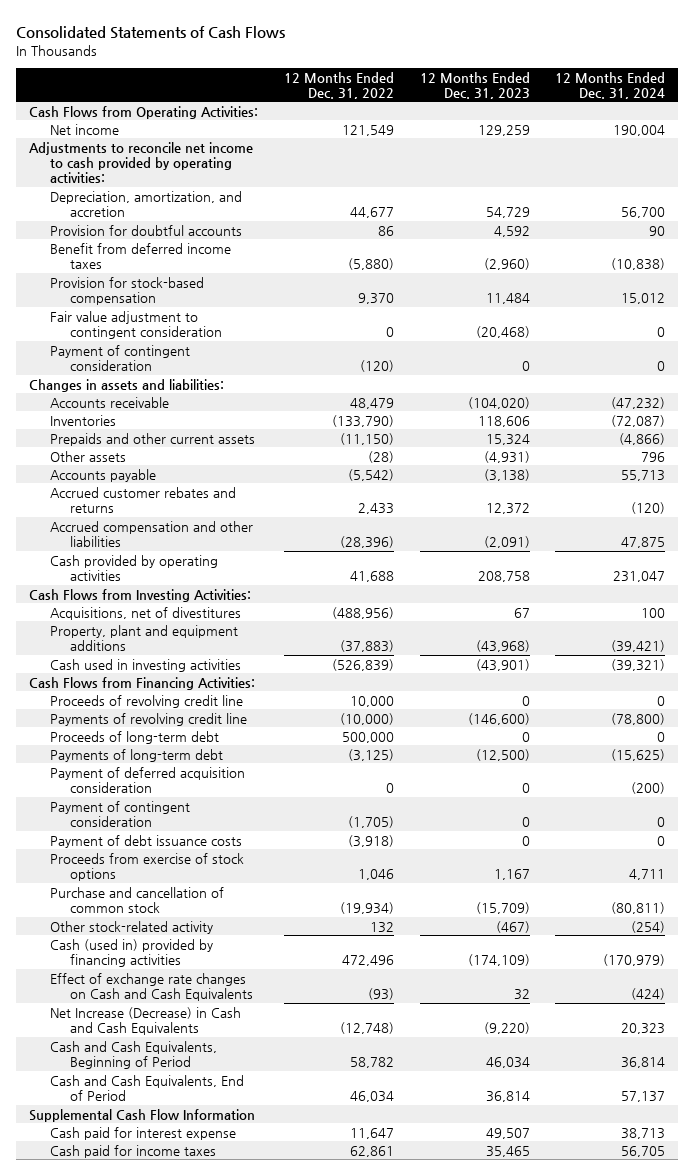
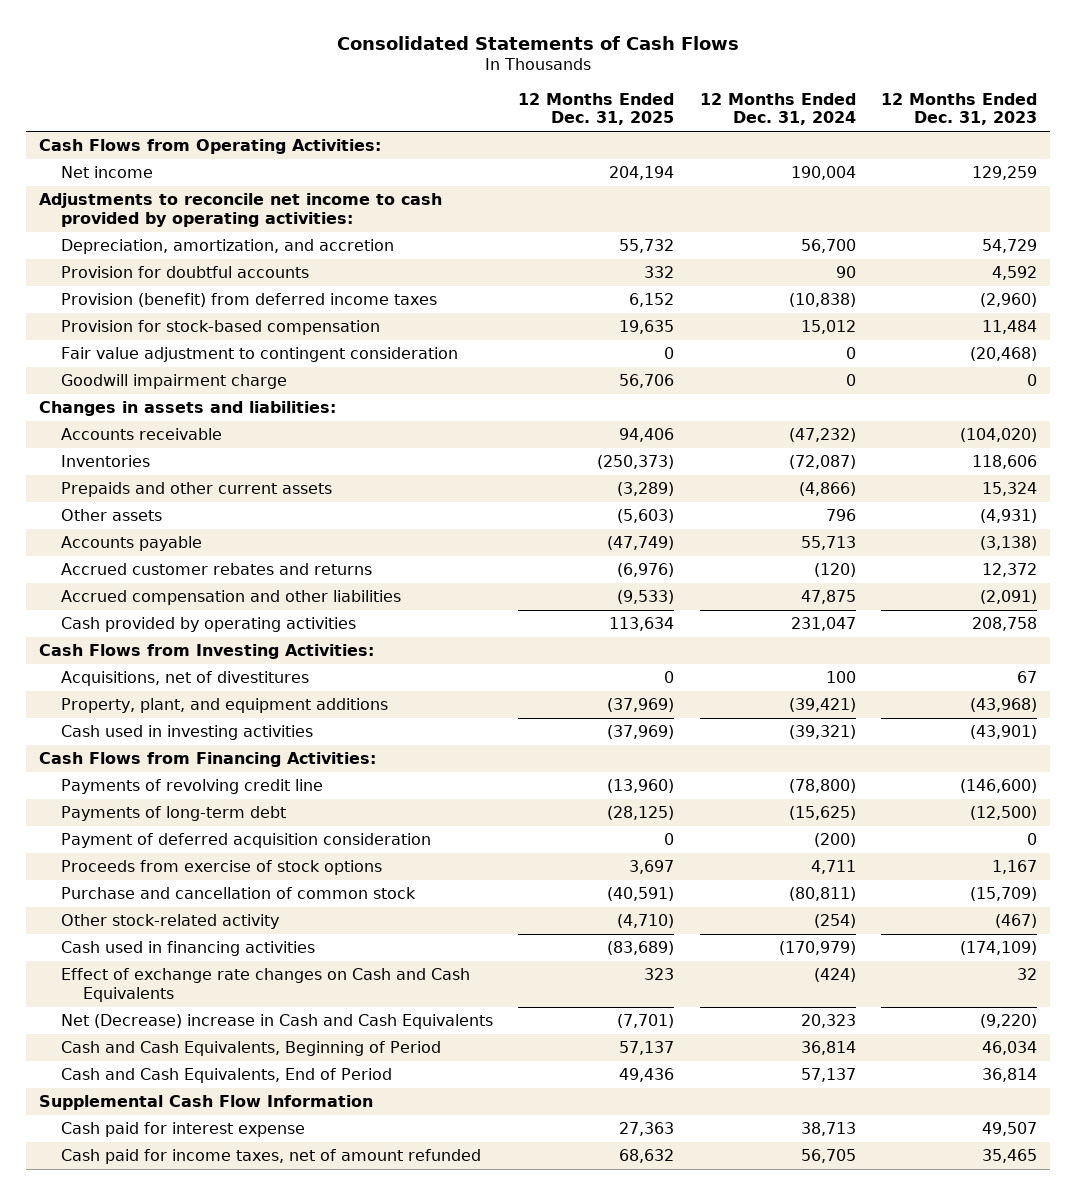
[283,71,394,99] 12 Months Ended Dec. 31, 2022 -> none
none -> [518,92,675,126] 12 Months Ended Dec. 31, 2025
[49,242,231,270] Benefit from deferred income taxes -> [60,293,437,308] Provision (benefit) from deferred income taxes
[49,344,190,372] Payment of contingent consideration -> none
none -> [60,374,287,390] Goodwill impairment charge
[49,624,238,652] Property, plant and equipment additions -> [60,698,388,714] Property, plant, and equipment additions
[49,694,243,708] Proceeds of revolving credit line -> none
[49,730,219,744] Proceeds of long-term debt -> none
[49,800,190,828] Payment of contingent consideration -> none
[49,834,242,848] Payment of debt issuance costs -> none
[49,938,213,968] Cash (used in) provided by financing activities -> [60,941,315,957] Cash used in financing activities
[49,1006,241,1036] Net Increase (Decrease) in Cash and Cash Equivalents -> [60,1014,493,1030] Net (Decrease) increase in Cash and Cash Equivalents
[49,1144,216,1158] Cash paid for income taxes -> [60,1149,481,1165] Cash paid for income taxes, net of amount refunded

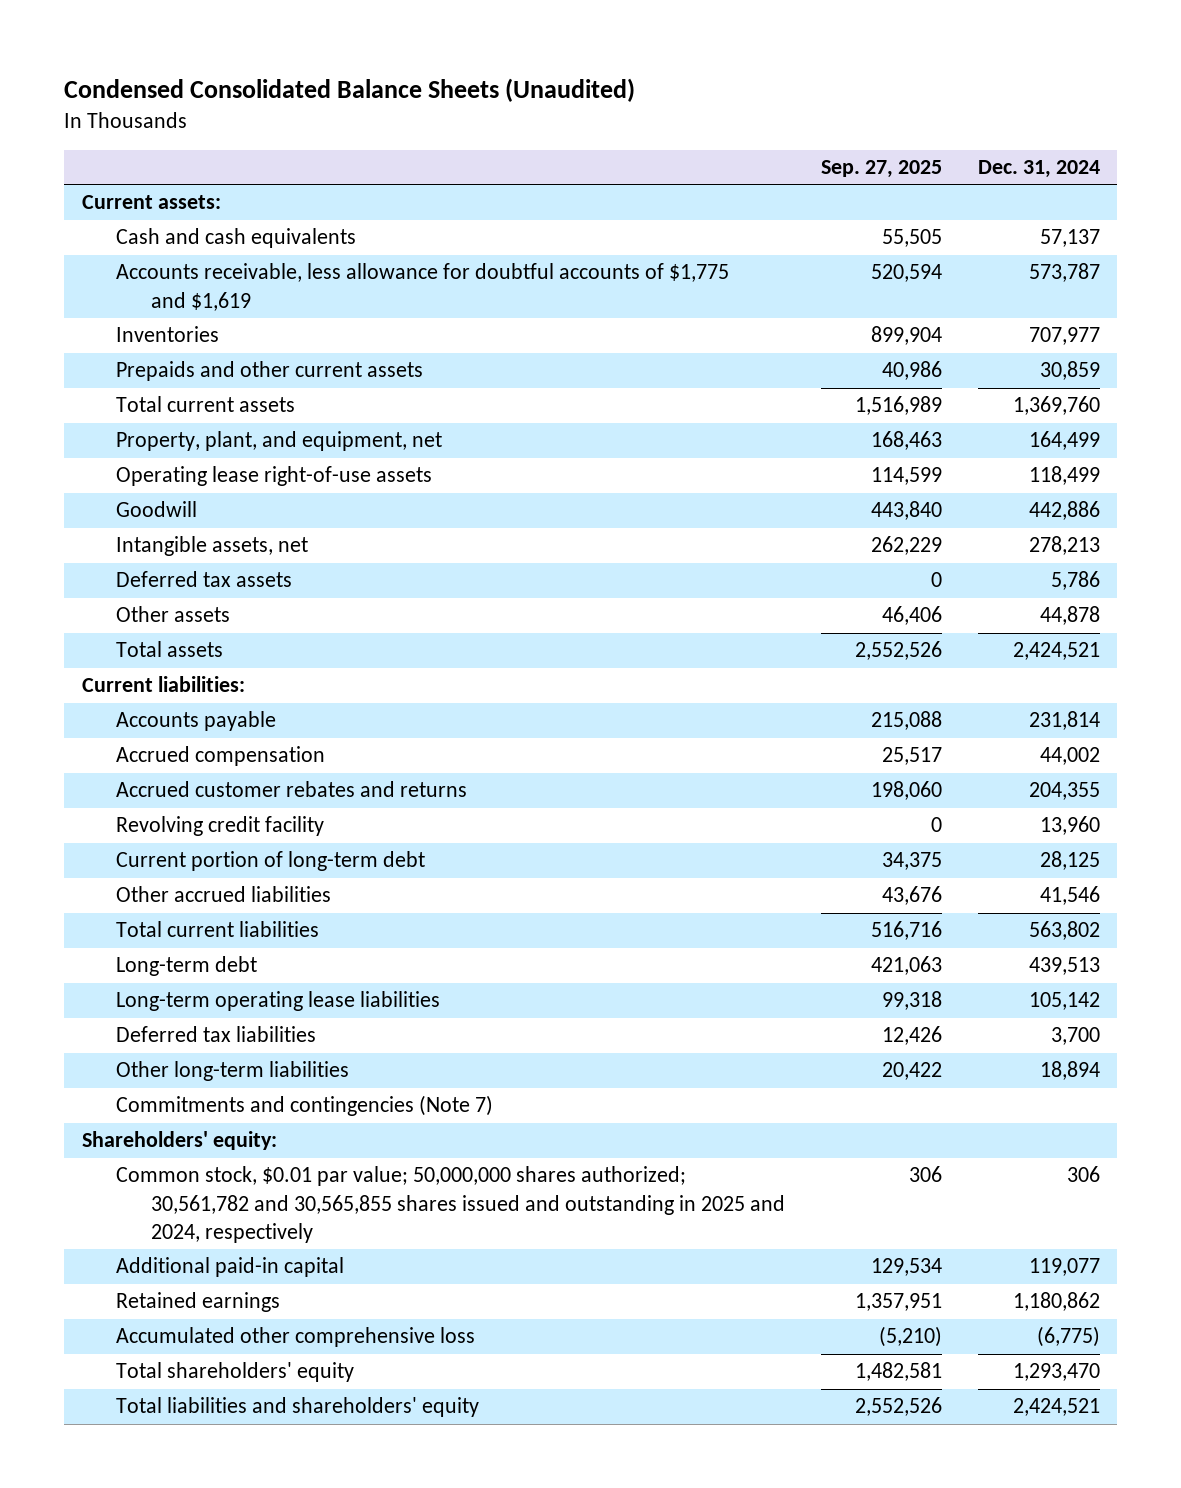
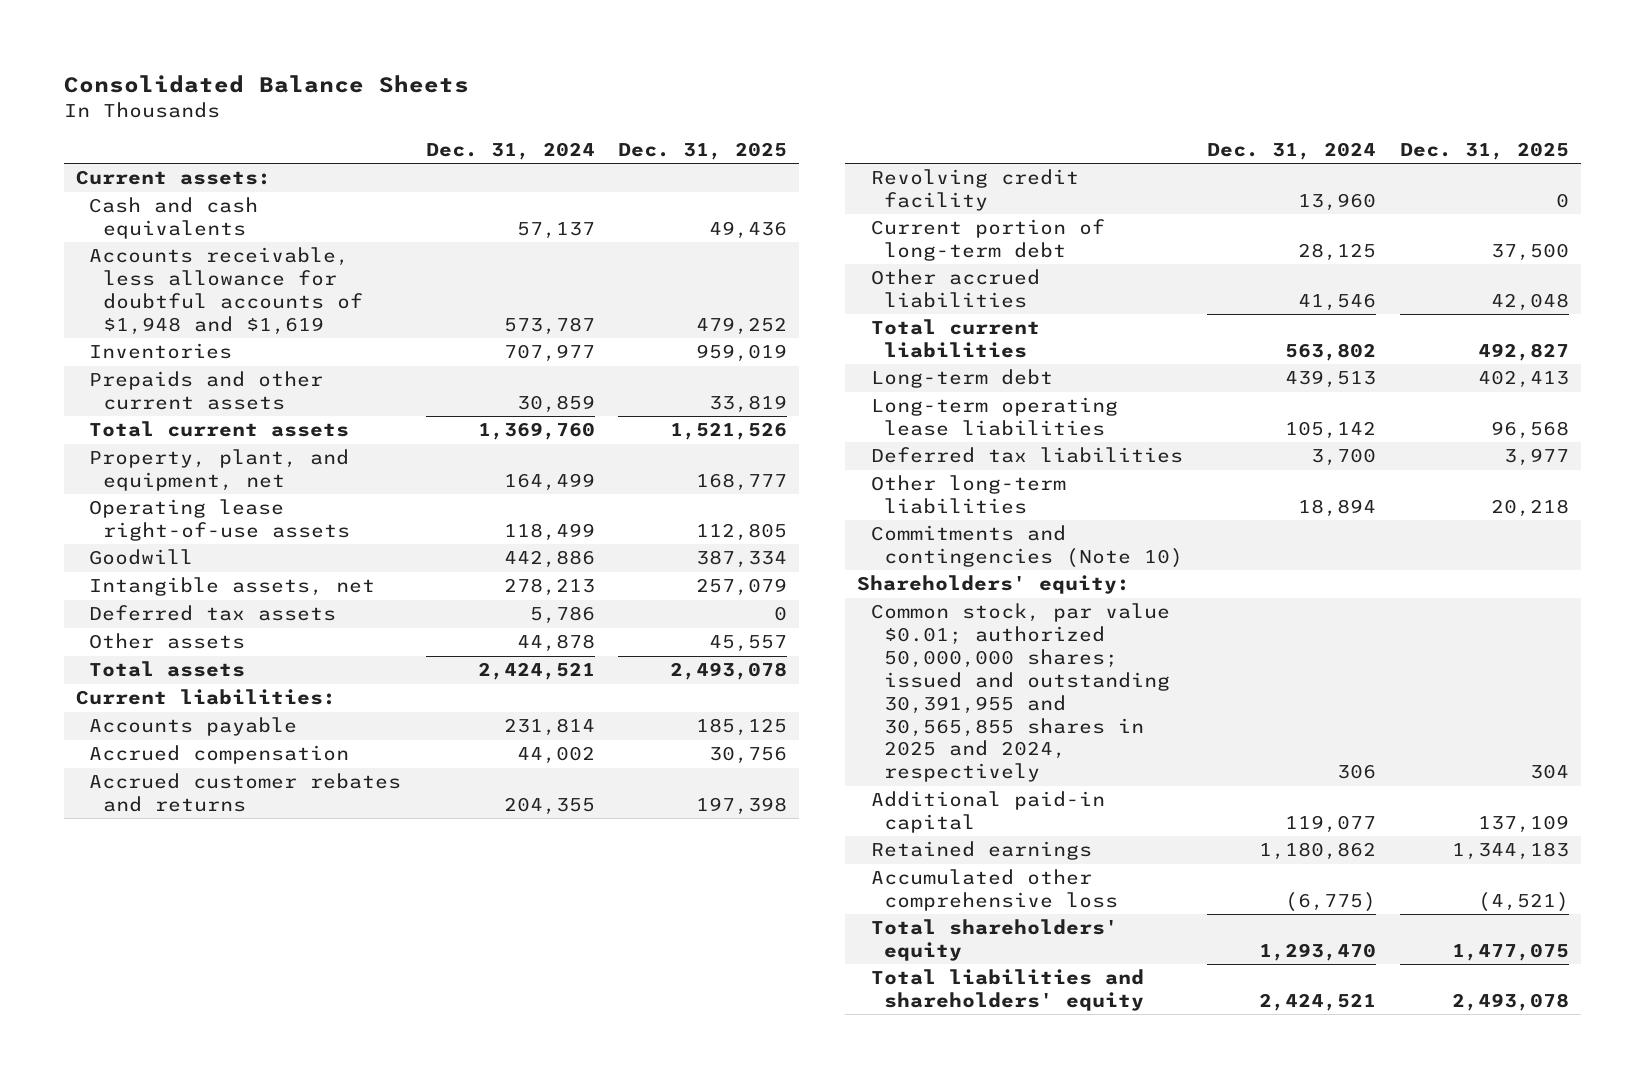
[63,78,635,103] Condensed Consolidated Balance Sheets (Unaudited) -> [63,75,469,94] Consolidated Balance Sheets
[820,160,942,179] Sep. 27, 2025 -> none
none -> [618,141,788,160] Dec. 31, 2025
[116,263,730,311] Accounts receivable, less allowance for doubtful accounts of $1,775 and $1,619 -> [89,247,363,335] Accounts receivable, less allowance for doubtful accounts of $1,948 and $1,619
[116,1095,494,1117] Commitments and contingencies (Note 7) -> [870,525,1184,569] Commitments and contingencies (Note 10)
[116,1166,786,1243] Common stock, $0.01 par value; 50,000,000 shares authorized; 30,561,782 and 30,565,855 shares issued and outstanding in 2025 and 2024, respectively -> [870,603,1171,783] Common stock, par value $0.01; authorized 50,000,000 shares; issued and outstanding 30,391,955 and 30,565,855 shares in 2025 and 2024, respectively

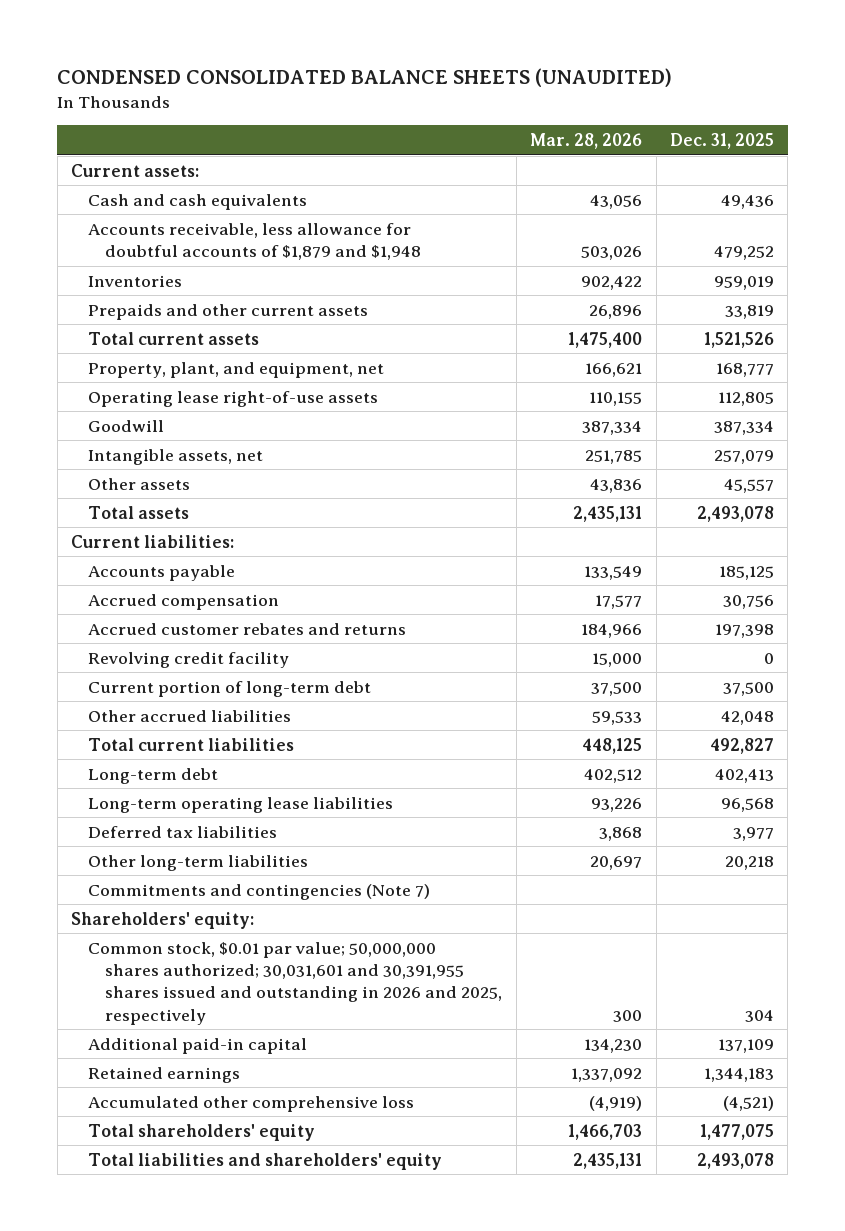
[63,75,469,94] Consolidated Balance Sheets -> [57,68,673,88] CONDENSED CONSOLIDATED BALANCE SHEETS (UNAUDITED)
[425,141,595,160] Dec. 31, 2024 -> none
none -> [530,133,643,150] Mar. 28, 2026
[89,247,363,335] Accounts receivable, less allowance for doubtful accounts of $1,948 and $1,619 -> [88,222,422,260] Accounts receivable, less allowance for doubtful accounts of $1,879 and $1,948
[89,605,337,622] Deferred tax assets -> none
[870,525,1184,569] Commitments and contingencies (Note 10) -> [88,883,431,900] Commitments and contingencies (Note 7)
[870,603,1171,783] Common stock, par value $0.01; authorized 50,000,000 shares; issued and outstanding 30,391,955 and 30,565,855 shares in 2025 and 2024, respectively -> [88,941,503,1025] Common stock, $0.01 par value; 50,000,000 shares authorized; 30,031,601 and 30,391,955 shares issued and outstanding in 2026 and 2025, respectively

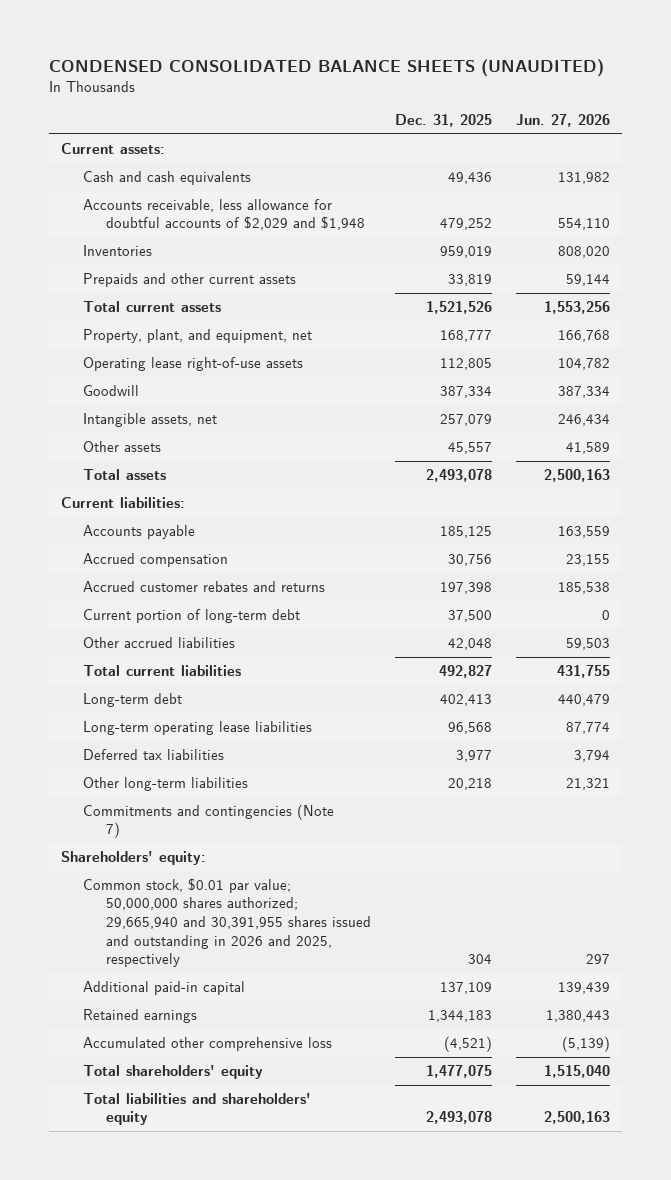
[530,133,643,150] Mar. 28, 2026 -> none
none -> [515,114,610,128] Jun. 27, 2026
[88,222,422,260] Accounts receivable, less allowance for doubtful accounts of $1,879 and $1,948 -> [83,198,365,231] Accounts receivable, less allowance for doubtful accounts of $2,029 and $1,948
[88,651,290,668] Revolving credit facility -> none
[88,941,503,1025] Common stock, $0.01 par value; 50,000,000 shares authorized; 30,031,601 and 30,391,955 shares issued and outstanding in 2026 and 2025, respectively -> [83,877,371,968] Common stock, $0.01 par value; 50,000,000 shares authorized; 29,665,940 and 30,391,955 shares issued and outstanding in 2026 and 2025, respectively

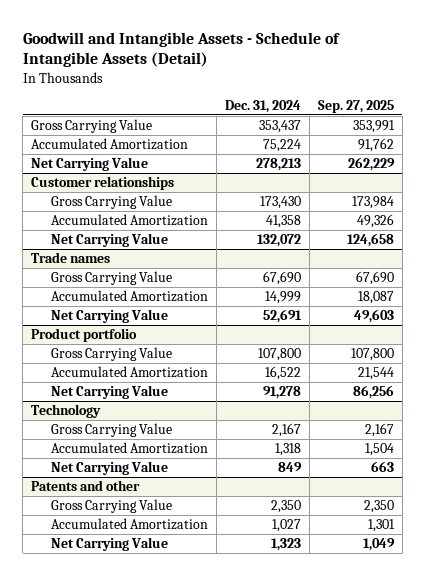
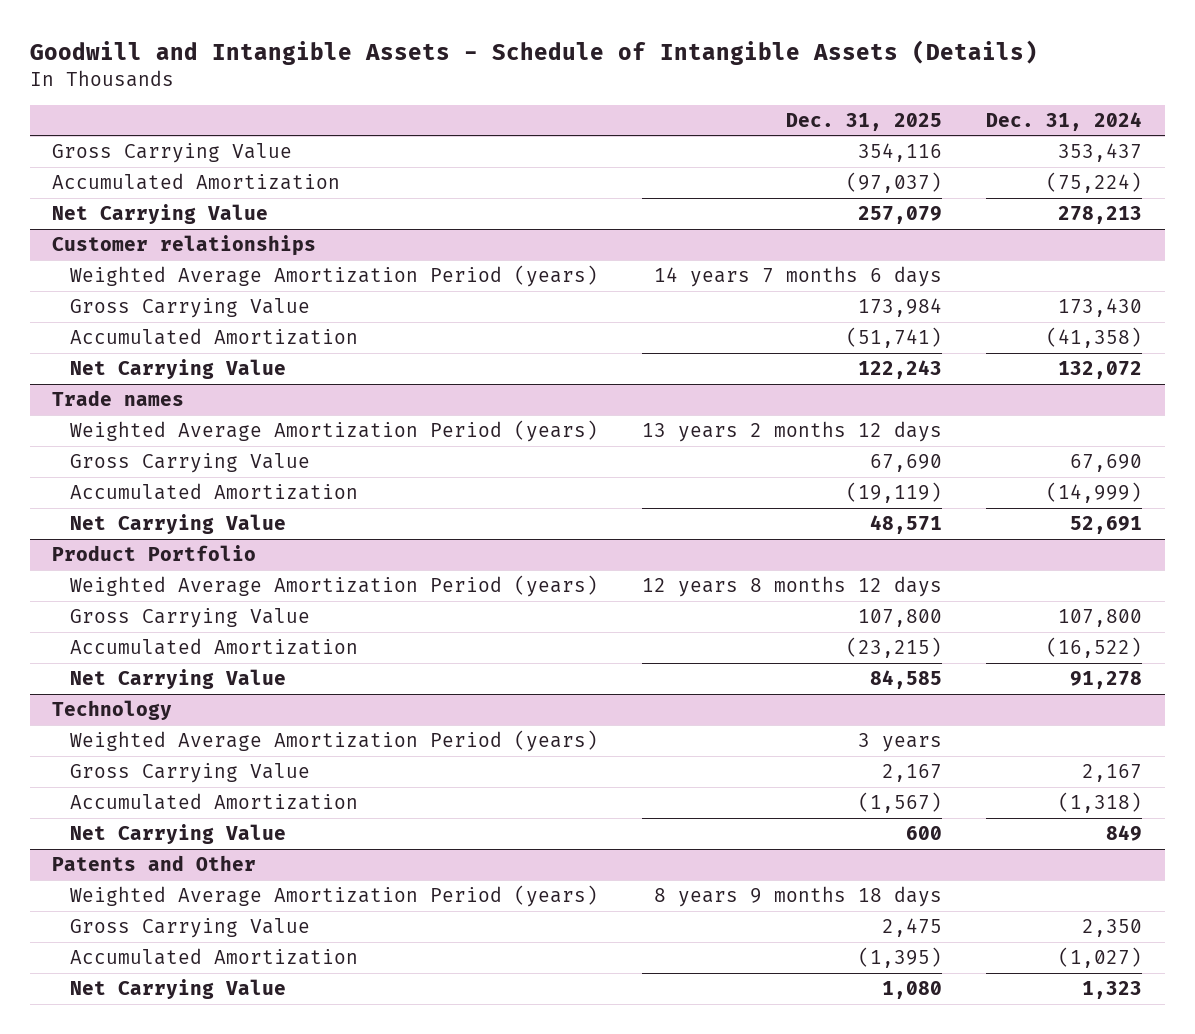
[22,31,340,68] Goodwill and Intangible Assets - Schedule of Intangible Assets (Detail) -> [30,39,1039,65] Goodwill and Intangible Assets - Schedule of Intangible Assets (Details)
[317,99,394,113] Sep. 27, 2025 -> none
none -> [786,112,943,131] Dec. 31, 2025
[262,138,301,152] 75,224 -> [1046,171,1143,193] (75,224)
none -> [69,264,598,287] Weighted Average Amortization Period (years)
[265,214,301,228] 41,358 -> [1046,326,1143,348] (41,358)
none -> [69,419,598,442] Weighted Average Amortization Period (years)
[264,290,301,304] 14,999 -> [1046,481,1143,503] (14,999)
[31,327,138,342] Product portfolio -> [52,544,257,561] Product Portfolio
none -> [69,574,598,597] Weighted Average Amortization Period (years)
[264,365,301,380] 16,522 -> [1046,636,1143,658] (16,522)
none -> [69,729,598,752] Weighted Average Amortization Period (years)
[274,442,301,456] 1,318 -> [1058,791,1143,813] (1,318)
[31,479,141,491] Patents and other -> [52,854,257,871] Patents and Other
none -> [69,884,598,907] Weighted Average Amortization Period (years)
[271,518,301,532] 1,027 -> [1058,946,1143,968] (1,027)

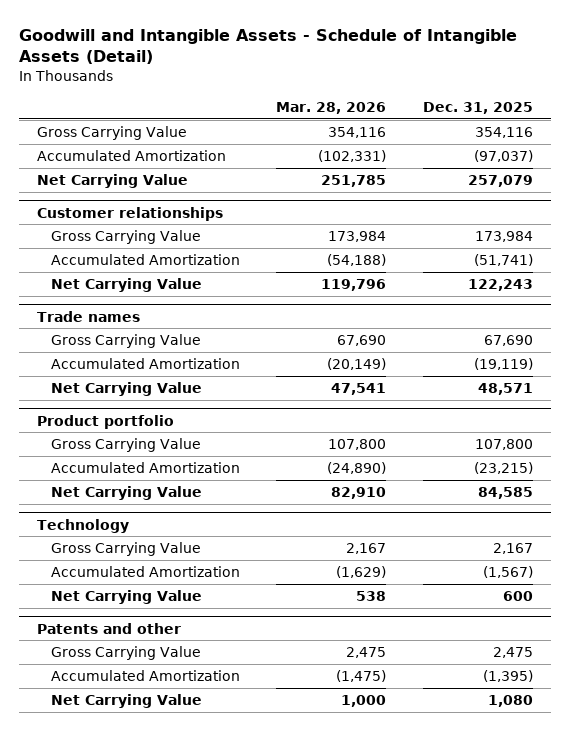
[30,39,1039,65] Goodwill and Intangible Assets - Schedule of Intangible Assets (Details) -> [19,28,518,65] Goodwill and Intangible Assets - Schedule of Intangible Assets (Detail)
[986,111,1143,131] Dec. 31, 2024 -> none
none -> [276,101,387,114] Mar. 28, 2026
[69,264,598,287] Weighted Average Amortization Period (years) -> none
[69,419,598,442] Weighted Average Amortization Period (years) -> none
[69,574,598,597] Weighted Average Amortization Period (years) -> none
[52,544,257,561] Product Portfolio -> [37,414,175,429] Product portfolio
[69,729,598,752] Weighted Average Amortization Period (years) -> none
[69,884,598,907] Weighted Average Amortization Period (years) -> none
[52,854,257,871] Patents and Other -> [37,622,182,634] Patents and other

